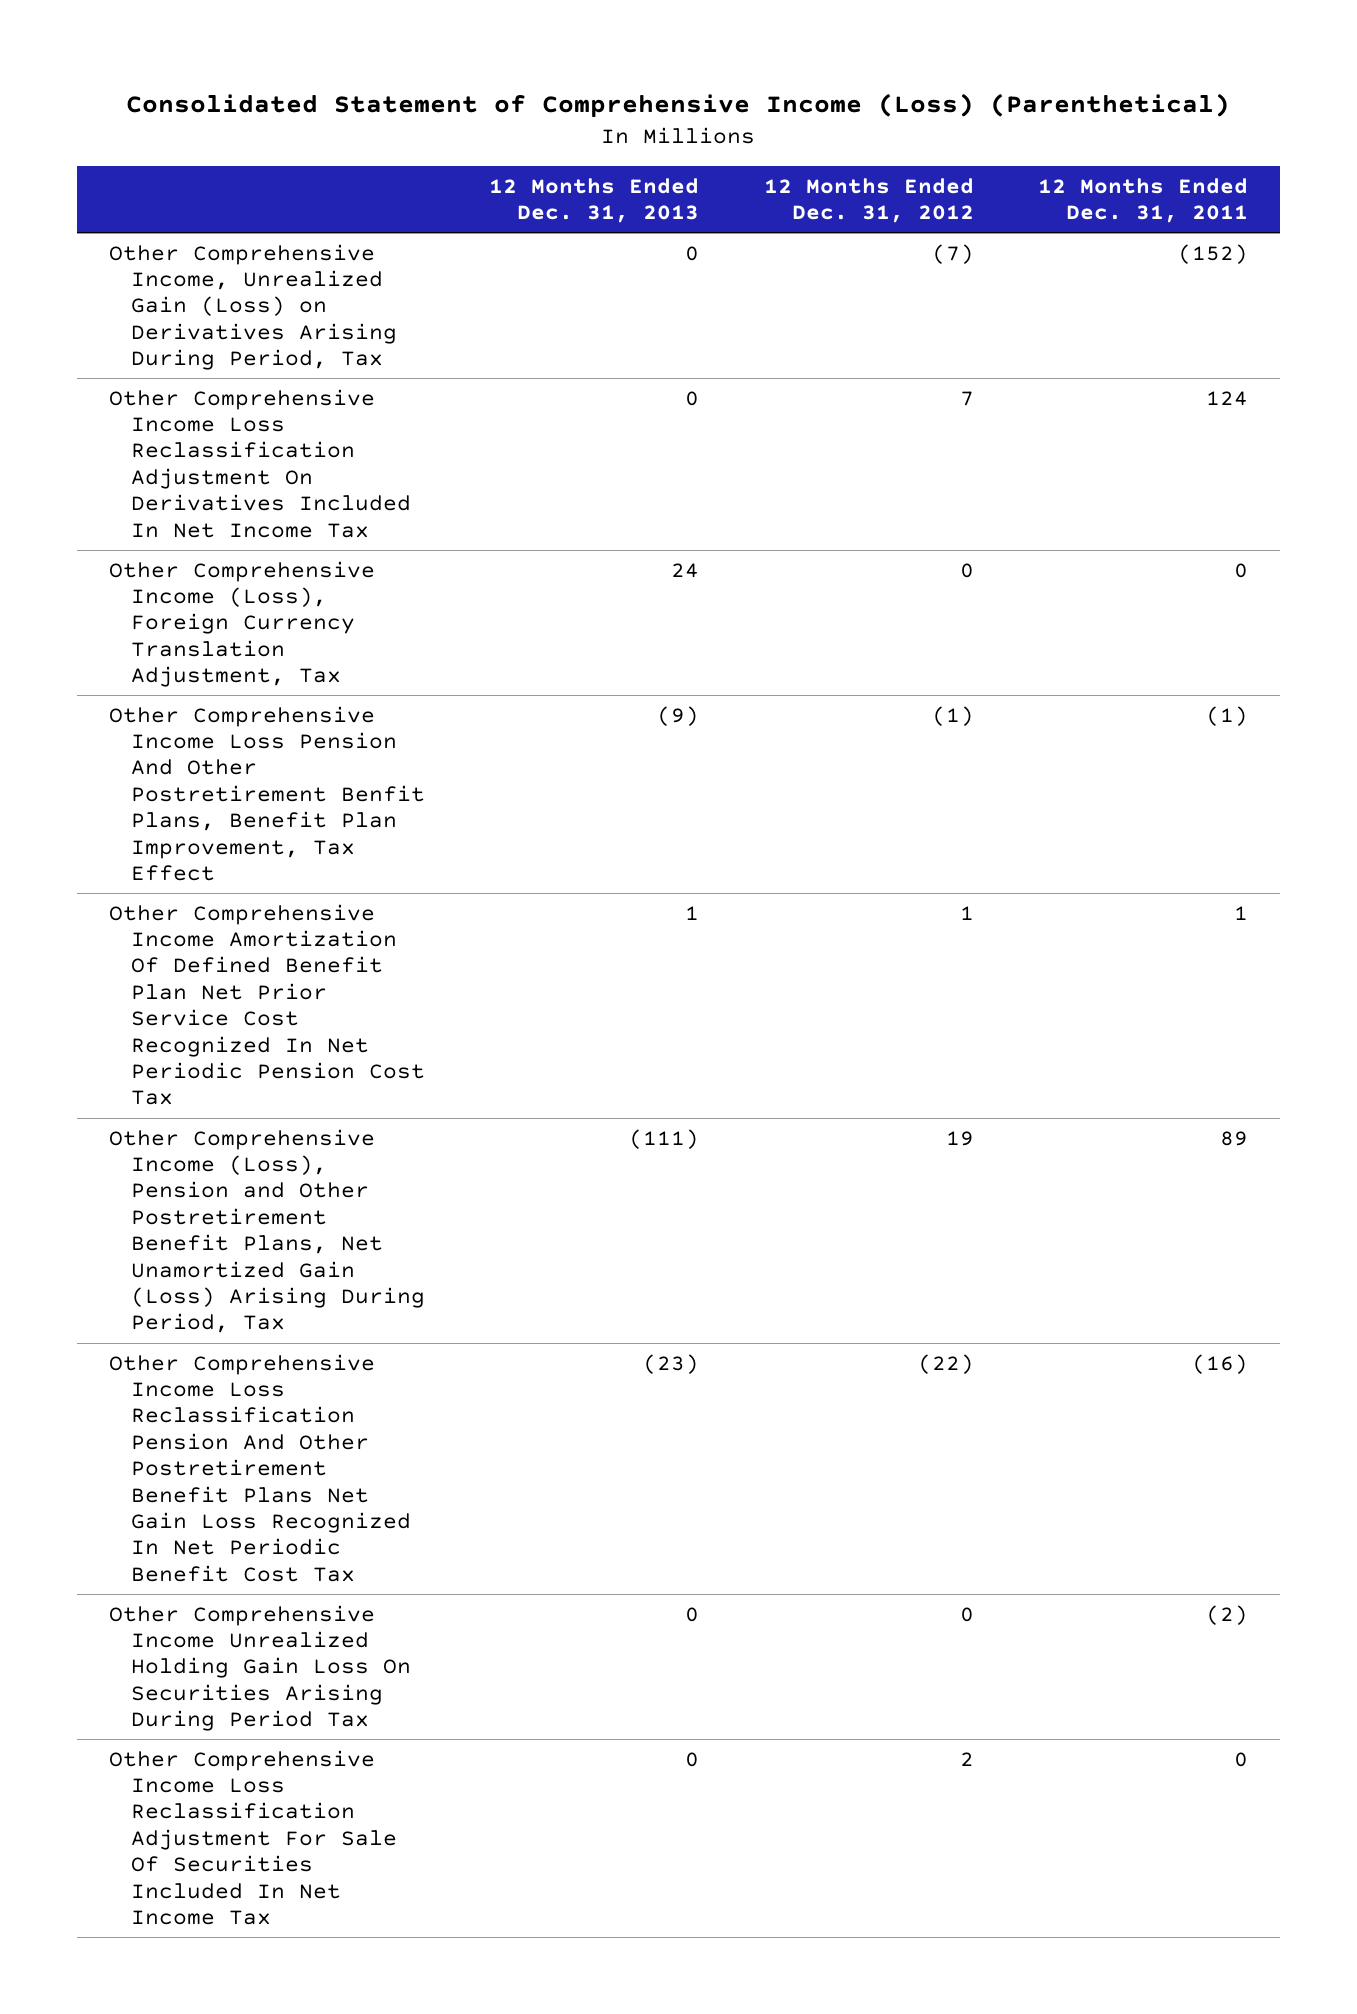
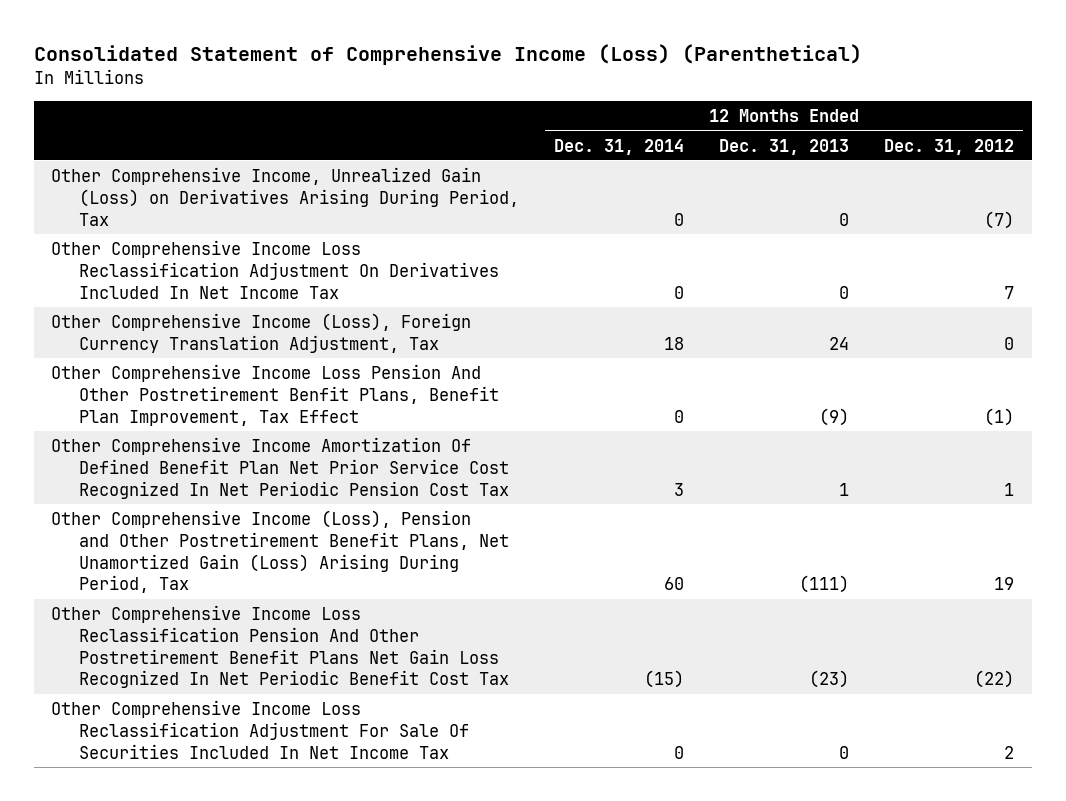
[1037,177,1248,224] 12 Months Ended Dec. 31, 2011 -> none
none -> [553,138,684,155] Dec. 31, 2014
[108,1604,412,1732] Other Comprehensive Income Unrealized Holding Gain Loss On Securities Arising During Period Tax -> none

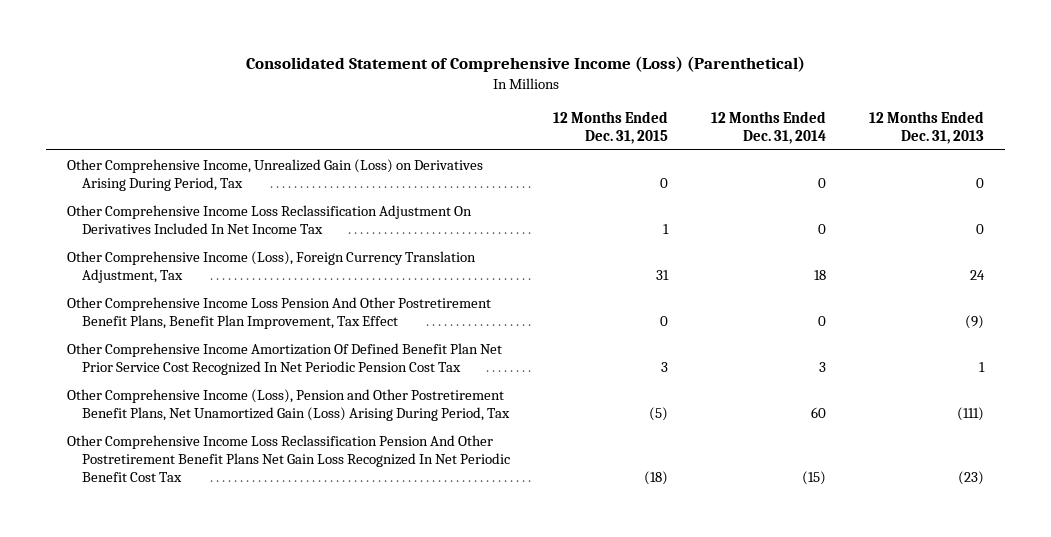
[884,138,1015,155] Dec. 31, 2012 -> none
none -> [552,111,668,145] 12 Months Ended Dec. 31, 2015
[51,363,499,426] Other Comprehensive Income Loss Pension And Other Postretirement Benfit Plans, Benefit Plan Improvement, Tax Effect -> [67,296,492,329] Other Comprehensive Income Loss Pension And Other Postretirement Benefit Plans, Benefit Plan Improvement, Tax Effect
[51,699,469,759] Other Comprehensive Income Loss Reclassification Adjustment For Sale Of Securities Included In Net Income Tax -> none

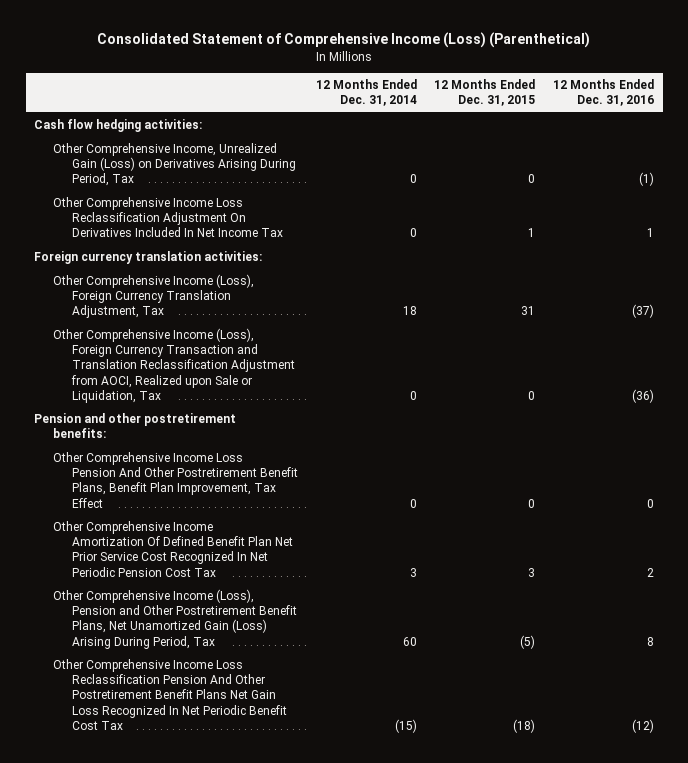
[868,111,984,145] 12 Months Ended Dec. 31, 2013 -> none
none -> [552,78,654,107] 12 Months Ended Dec. 31, 2016
none -> [34,119,203,133] Cash flow hedging activities:
none -> [34,251,263,265] Foreign currency translation activities:
none -> [53,328,296,403] Other Comprehensive Income (Loss), Foreign Currency Transaction and Translation Reclassification Adjustment from AOCI, Realized upon Sale or Liquidation, Tax
none -> [34,413,237,439] Pension and other postretirement benefits:

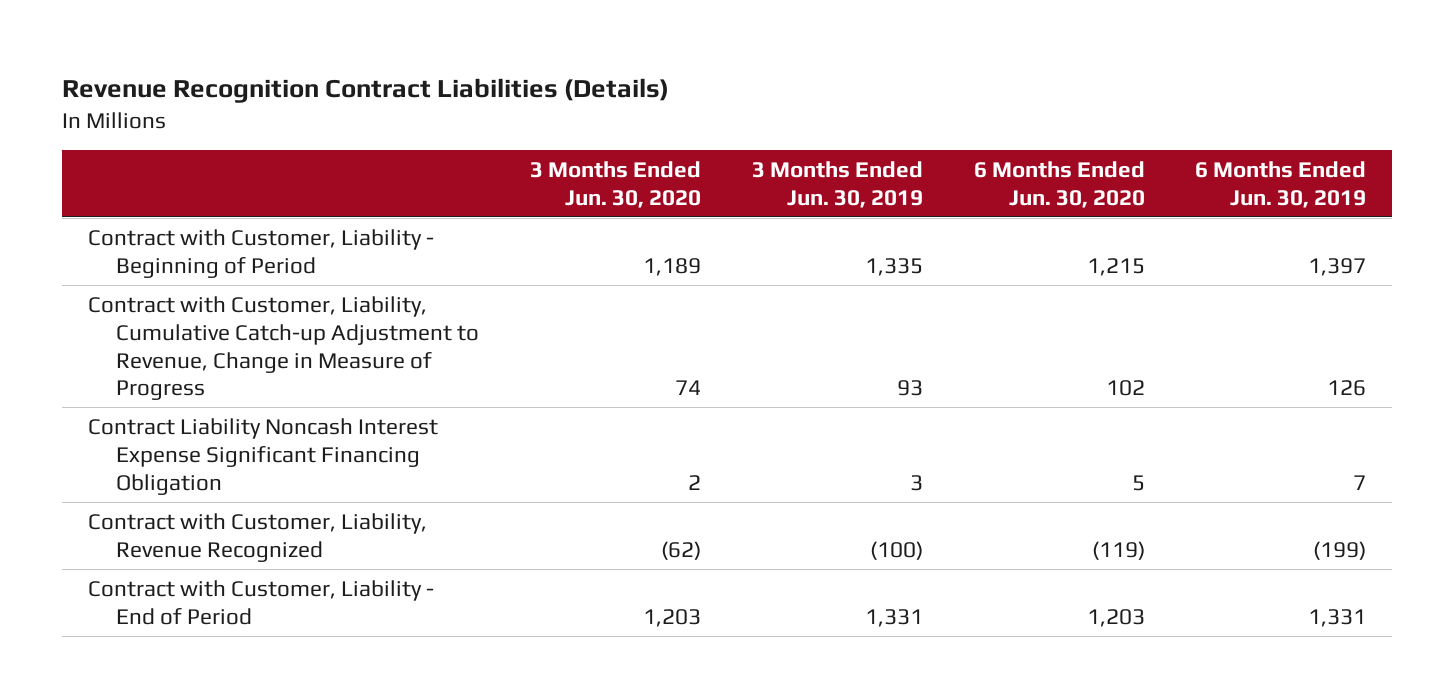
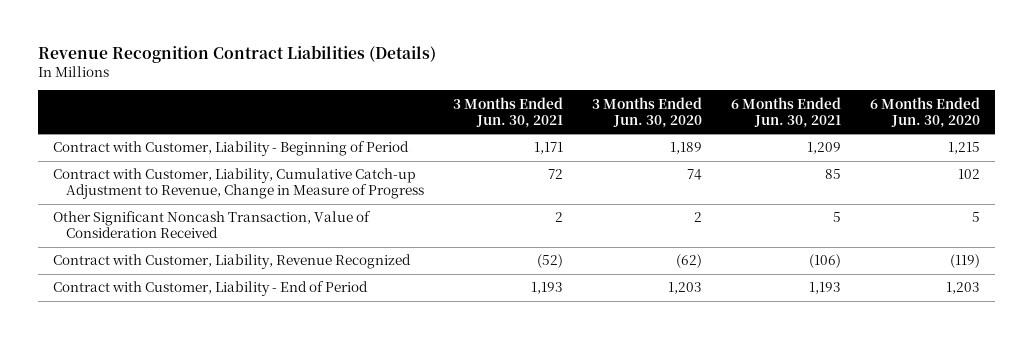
[751,161,923,208] 3 Months Ended Jun. 30, 2019 -> none
[1195,161,1367,208] 6 Months Ended Jun. 30, 2019 -> none
none -> [453,96,564,128] 3 Months Ended Jun. 30, 2021
none -> [731,96,842,128] 6 Months Ended Jun. 30, 2021
[87,417,438,495] Contract Liability Noncash Interest Expense Significant Financing Obligation -> none
none -> [52,211,371,239] Other Significant Noncash Transaction, Value of Consideration Received

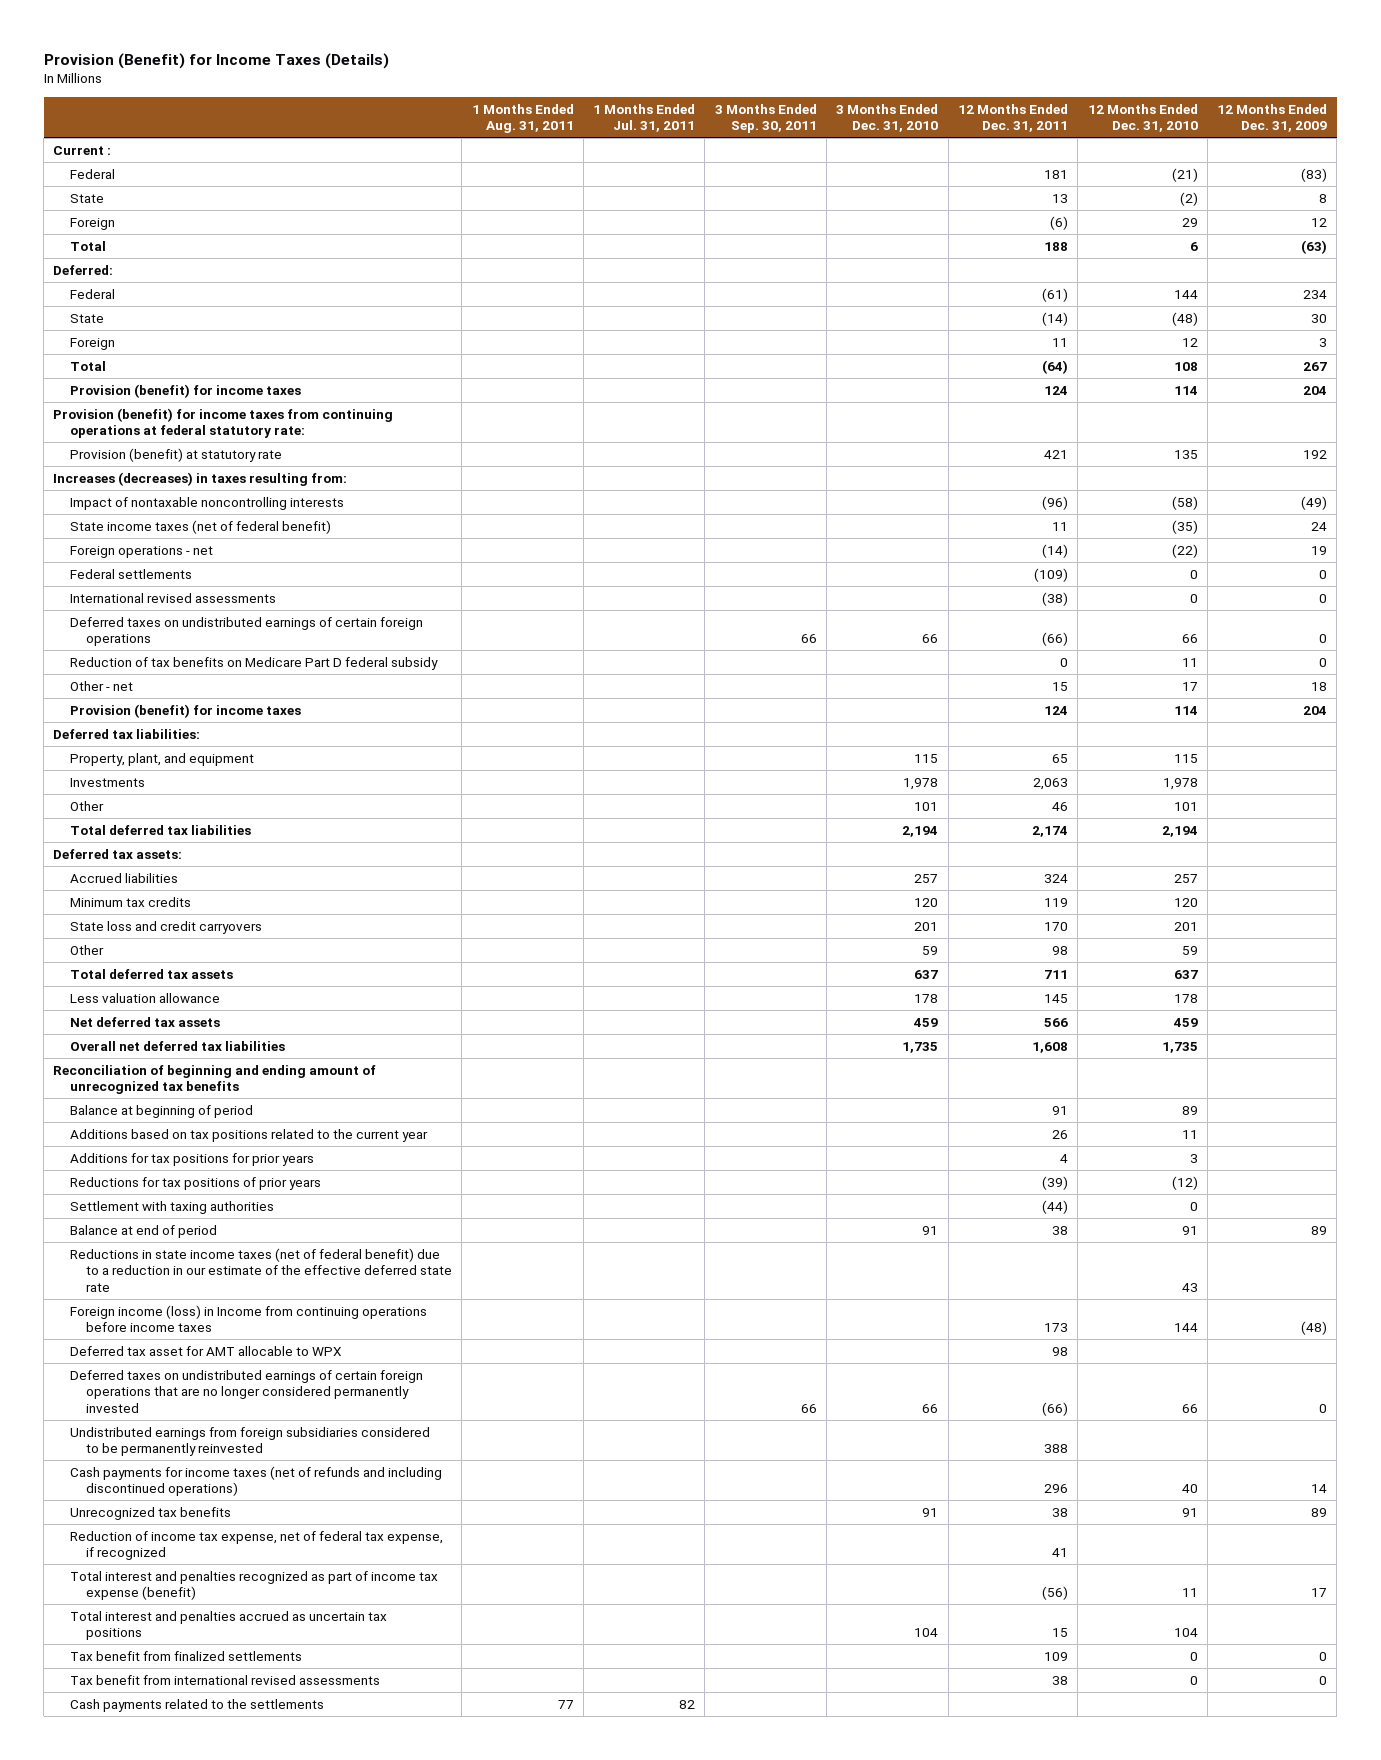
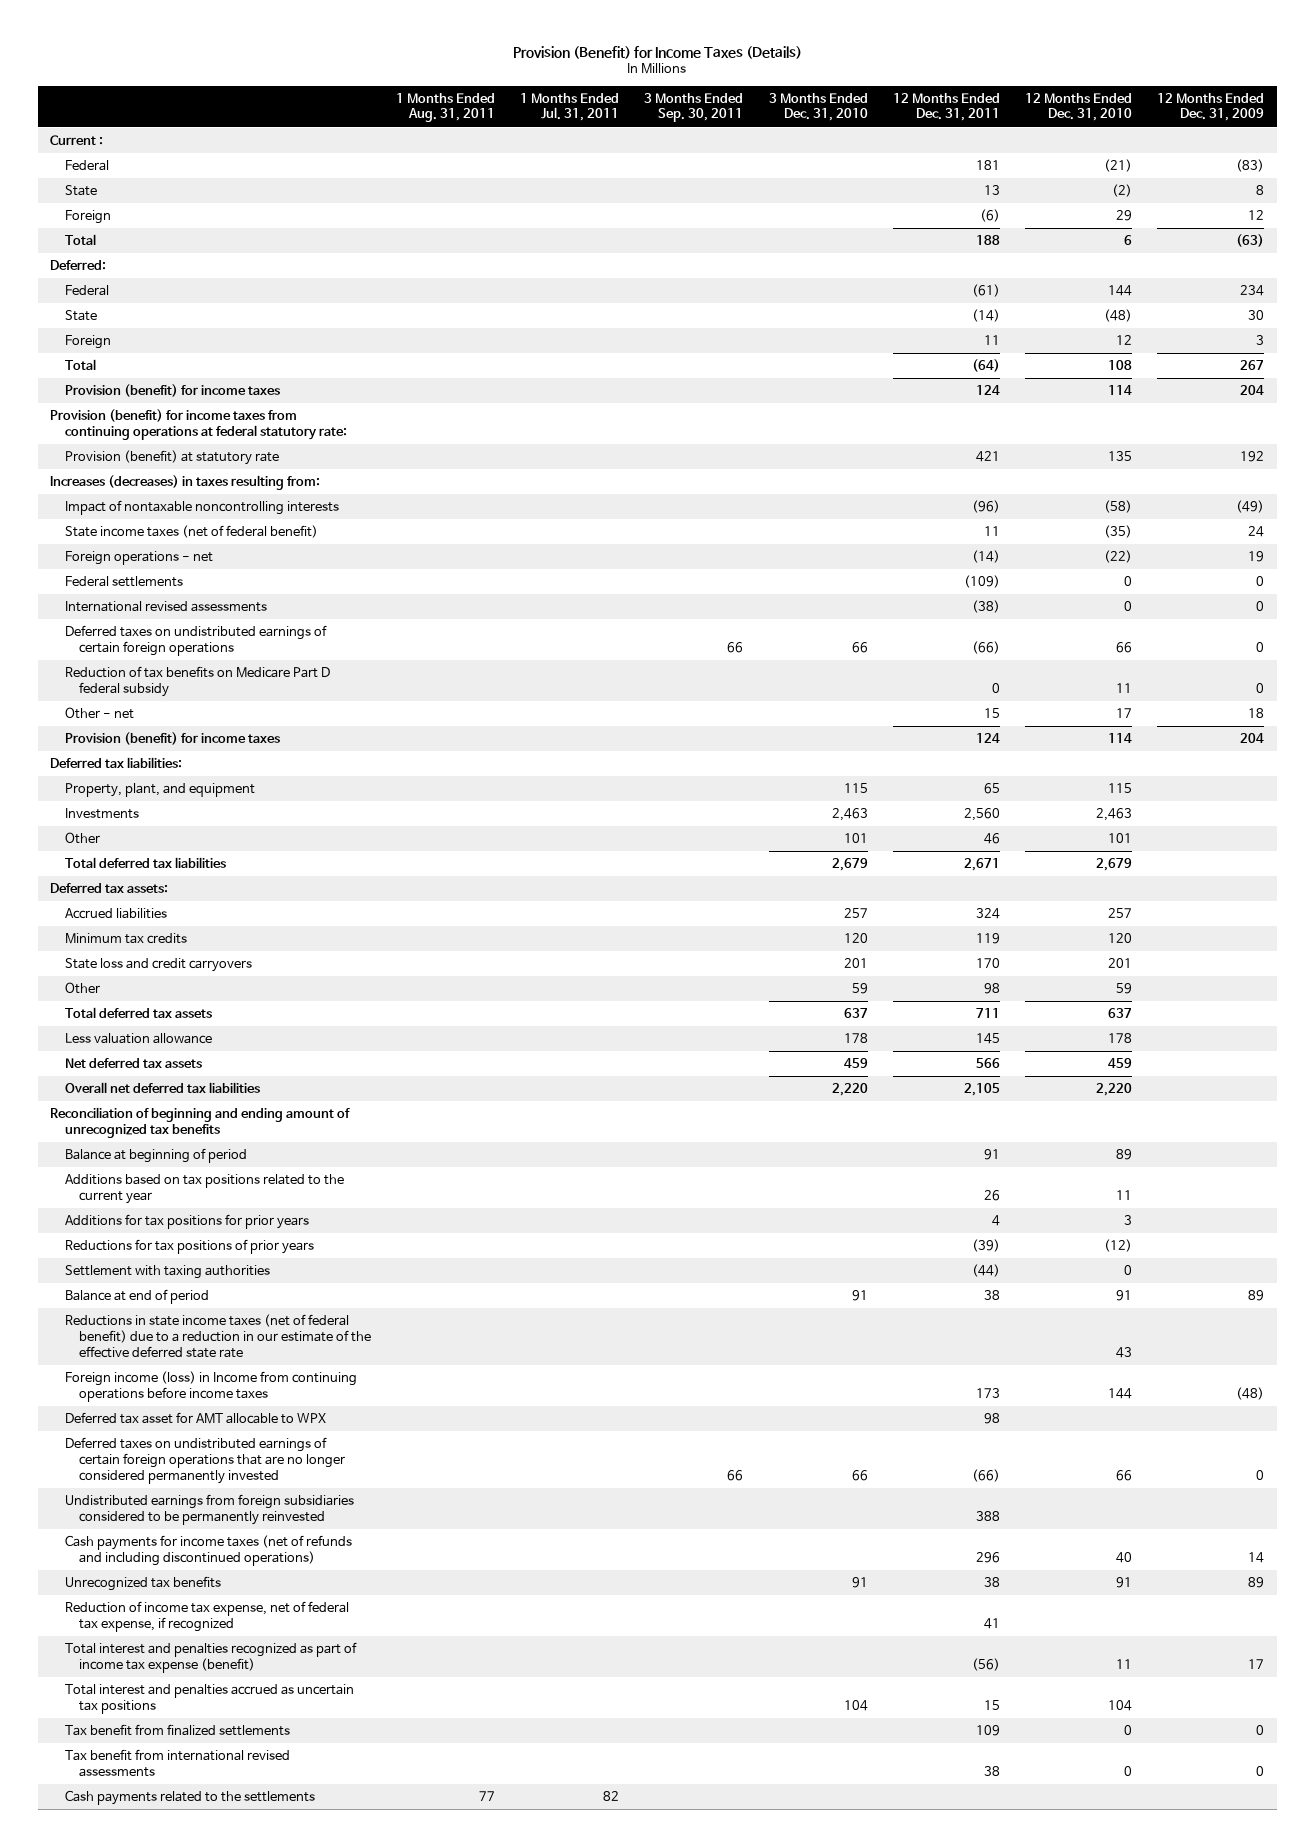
[903,777,939,790] 1,978 -> [831,808,868,822] 2,463
[1032,777,1068,790] 2,063 -> [963,808,1000,822] 2,560
[1162,777,1198,790] 1,978 -> [1096,808,1133,822] 2,463
[902,825,939,837] 2,194 -> [831,858,868,872] 2,679
[1031,825,1068,837] 2,174 -> [963,858,1000,872] 2,671
[1161,825,1198,837] 2,194 -> [1096,858,1133,872] 2,679
[902,1041,939,1053] 1,735 -> [831,1083,868,1097] 2,220
[1031,1041,1068,1053] 1,608 -> [963,1083,1000,1097] 2,105
[1161,1041,1198,1053] 1,735 -> [1096,1083,1133,1097] 2,220

